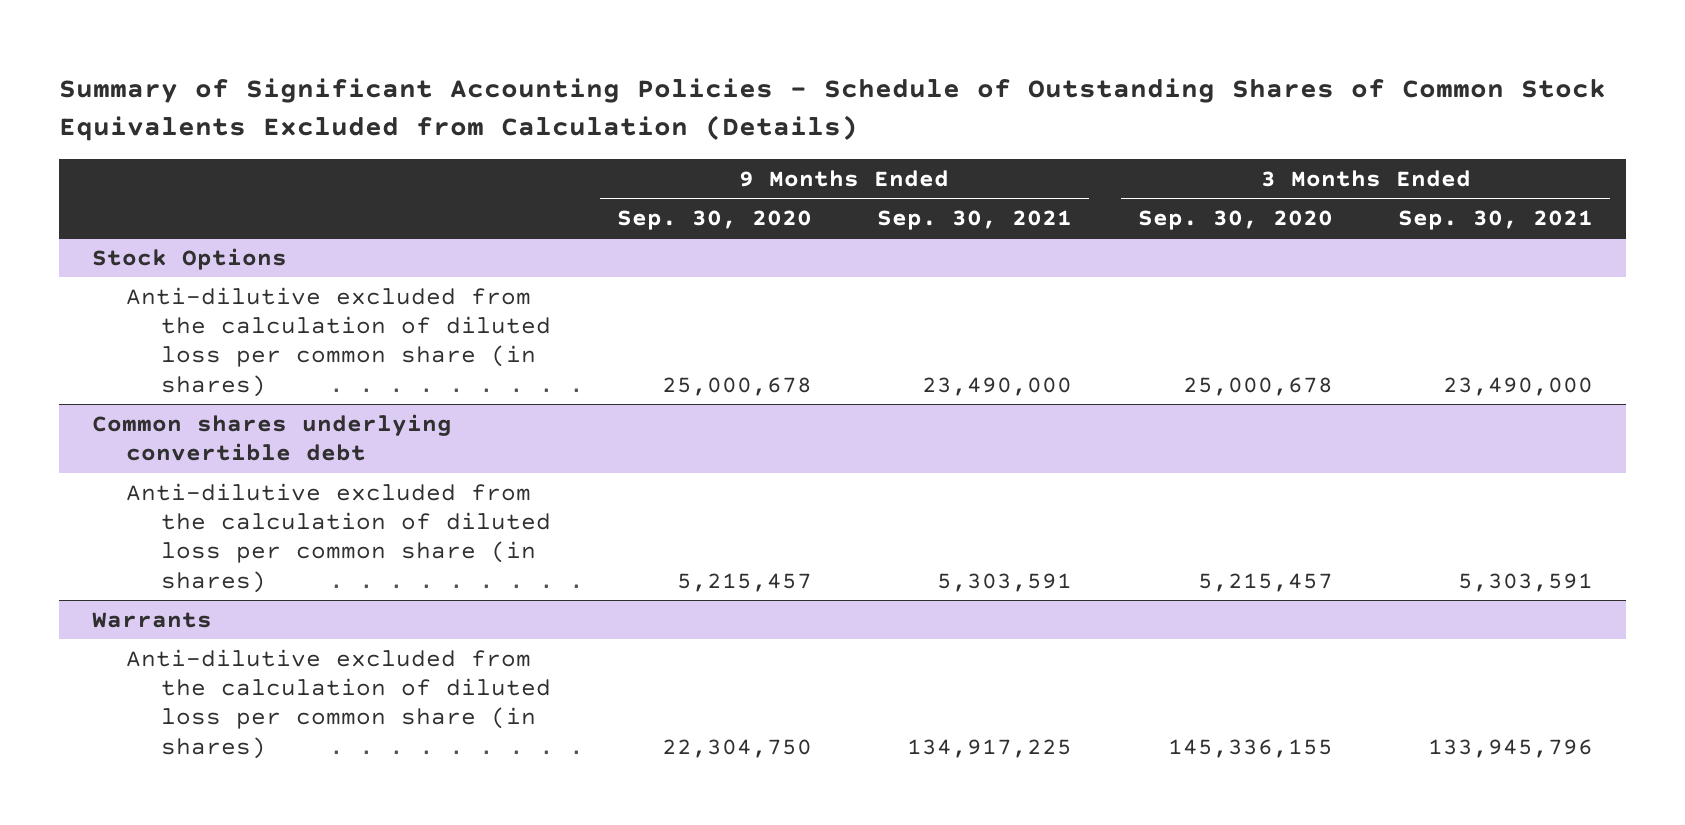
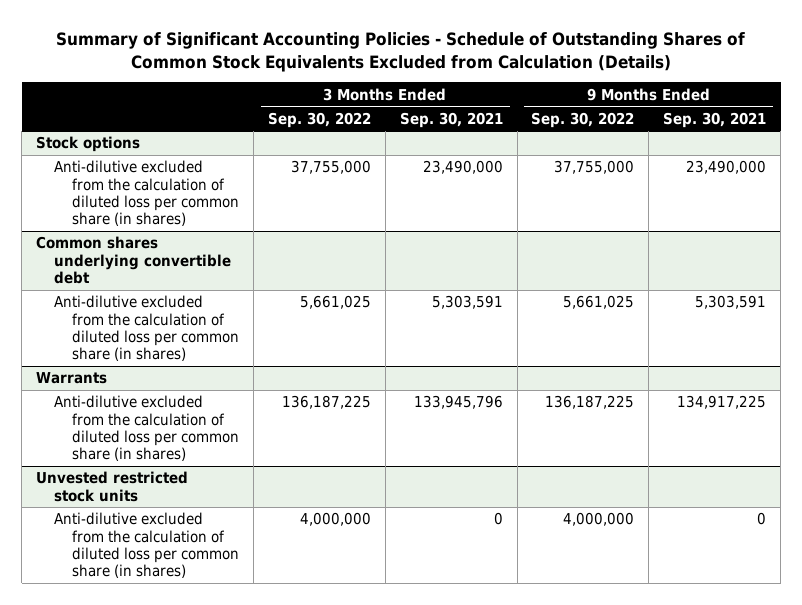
[616,209,812,230] Sep. 30, 2020 -> none
[1137,209,1333,230] Sep. 30, 2020 -> none
none -> [268,111,372,128] Sep. 30, 2022
none -> [531,111,635,128] Sep. 30, 2022
[92,247,288,270] Stock Options -> [35,136,140,153] Stock options
none -> [35,471,188,502] Unvested restricted stock units
none -> [54,512,240,579] Anti-dilutive excluded from the calculation of diluted loss per common share (in shares)

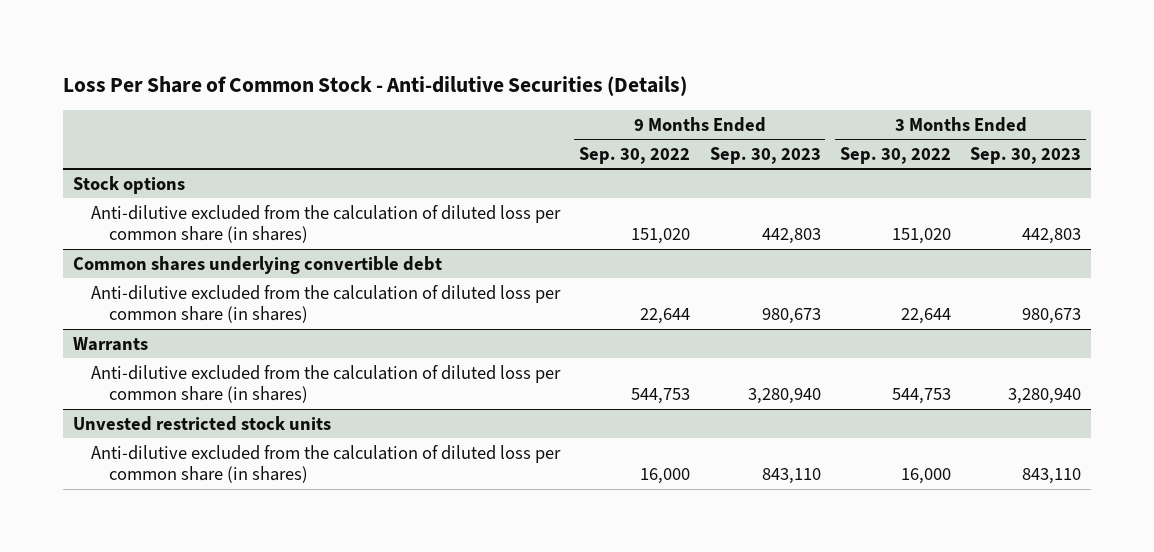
[56,31,746,72] Summary of Significant Accounting Policies - Schedule of Outstanding Shares of Common Stock Equivalents Excluded from Calculation (Details) -> [62,75,687,96] Loss Per Share of Common Stock - Anti-dilutive Securities (Details)
[399,111,503,128] Sep. 30, 2021 -> none
[663,111,767,128] Sep. 30, 2021 -> none
none -> [709,146,821,164] Sep. 30, 2023
none -> [970,146,1082,164] Sep. 30, 2023
[291,160,372,175] 37,755,000 -> [892,228,952,245] 151,020
[554,160,635,175] 37,755,000 -> [631,228,691,245] 151,020
[300,295,372,310] 5,661,025 -> [901,308,952,325] 22,644
[563,295,635,310] 5,661,025 -> [640,308,691,325] 22,644
[282,395,372,410] 136,187,225 -> [892,388,952,405] 544,753
[545,395,635,410] 136,187,225 -> [631,388,691,405] 544,753
[300,512,372,527] 4,000,000 -> [901,468,952,485] 16,000
[563,512,635,527] 4,000,000 -> [640,468,691,485] 16,000

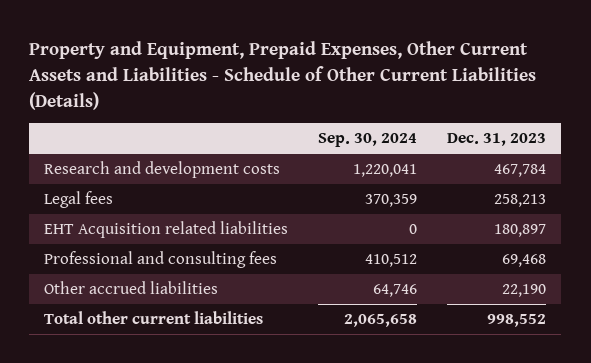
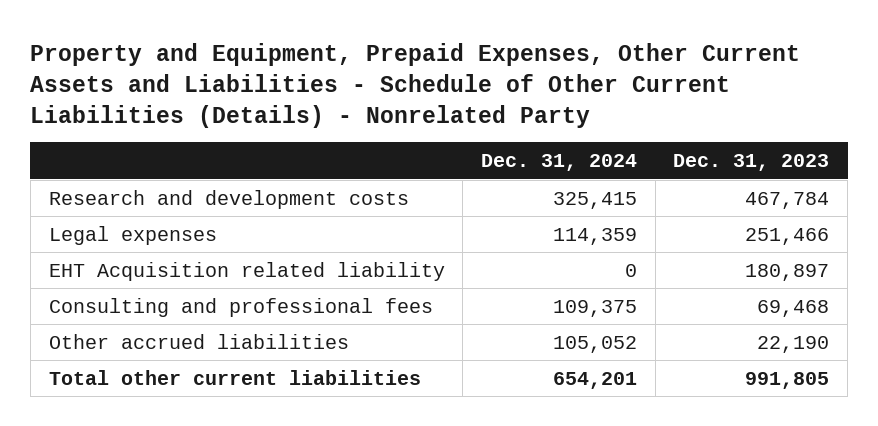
[29,41,537,110] Property and Equipment, Prepaid Expenses, Other Current Assets and Liabilities - Schedule of Other Current Liabilities (Details) -> [30,43,801,128] Property and Equipment, Prepaid Expenses, Other Current Assets and Liabilities - Schedule of Other Current Liabilities (Details) - Nonrelated Party
[318,133,418,148] Sep. 30, 2024 -> none
none -> [481,153,638,171] Dec. 31, 2024
[44,191,114,209] Legal fees -> [48,225,217,245] Legal expenses
[494,194,547,208] 258,213 -> [745,227,830,245] 251,466
[44,221,289,239] EHT Acquisition related liabilities -> [48,261,445,281] EHT Acquisition related liability
[44,251,278,269] Professional and consulting fees -> [48,297,433,317] Consulting and professional fees
[487,314,547,328] 998,552 -> [745,371,830,389] 991,805

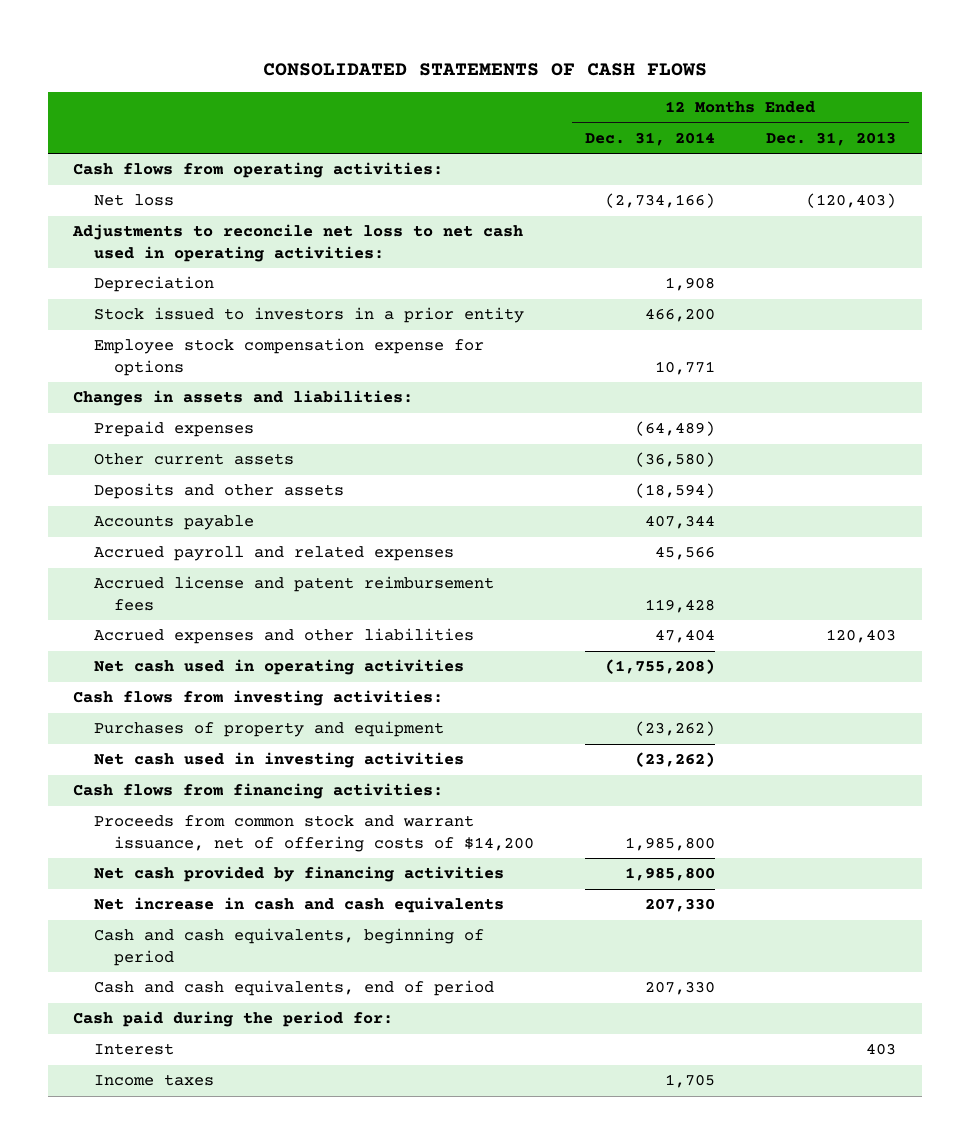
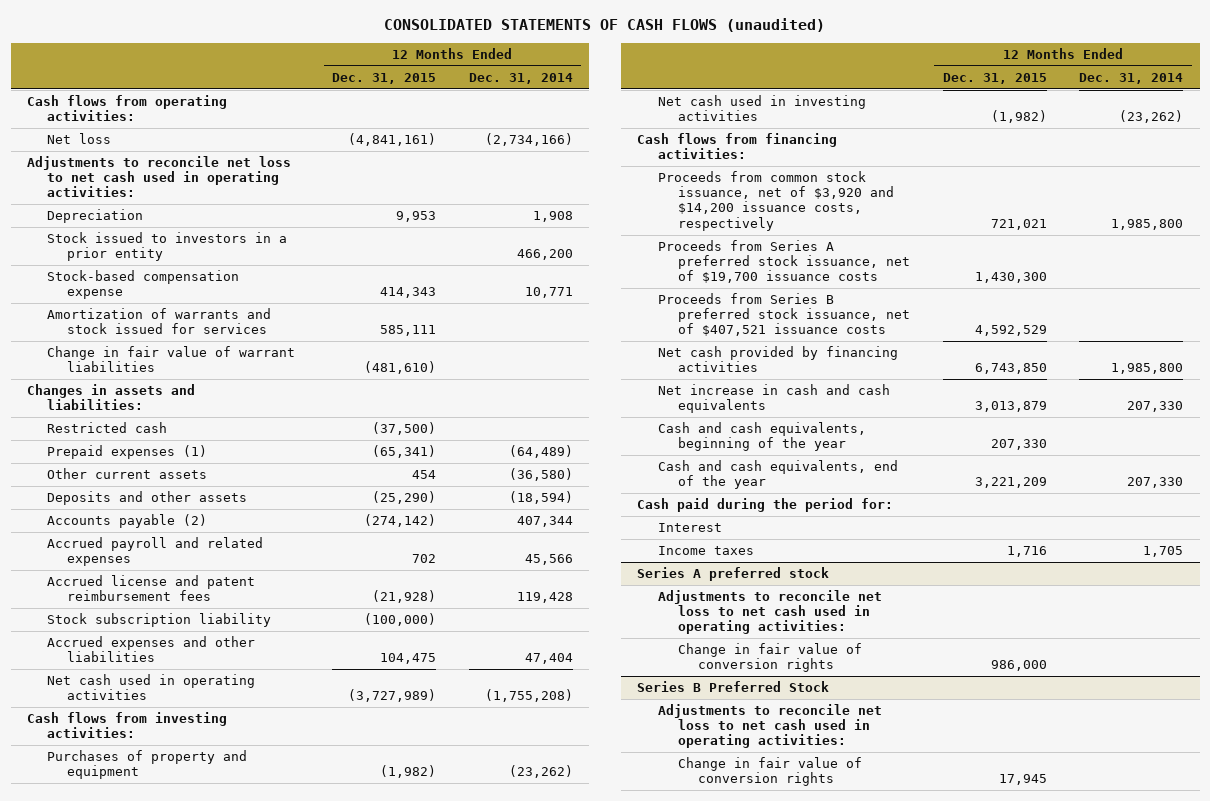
[262,62,707,76] CONSOLIDATED STATEMENTS OF CASH FLOWS -> [384,18,826,33] CONSOLIDATED STATEMENTS OF CASH FLOWS (unaudited)
[766,131,897,146] Dec. 31, 2013 -> none
none -> [332,73,437,85] Dec. 31, 2015
[93,338,484,376] Employee stock compensation expense for options -> [47,270,240,300] Stock-based compensation expense
none -> [47,308,272,335] Amortization of warrants and stock issued for services
none -> [47,346,296,373] Change in fair value of warrant liabilities
none -> [47,422,168,434] Restricted cash
[93,421,254,438] Prepaid expenses -> [47,445,208,460] Prepaid expenses (1)
[93,515,254,531] Accounts payable -> [47,514,208,529] Accounts payable (2)
none -> [47,613,272,628] Stock subscription liability
[93,815,534,852] Proceeds from common stock and warrant issuance, net of offering costs of $14,200 -> [657,171,894,231] Proceeds from common stock issuance, net of $3,920 and $14,200 issuance costs, respectively
none -> [657,240,910,284] Proceeds from Series A preferred stock issuance, net of $19,700 issuance costs
none -> [657,293,910,337] Proceeds from Series B preferred stock issuance, net of $407,521 issuance costs
[93,928,484,966] Cash and cash equivalents, beginning of period -> [657,422,866,452] Cash and cash equivalents, beginning of the year
[93,980,494,997] Cash and cash equivalents, end of period -> [657,460,898,490] Cash and cash equivalents, end of the year
none -> [637,567,830,582] Series A preferred stock
none -> [657,590,882,635] Adjustments to reconcile net loss to net cash used in operating activities:
none -> [677,643,862,673] Change in fair value of conversion rights
none -> [637,681,830,693] Series B Preferred Stock
none -> [657,704,882,749] Adjustments to reconcile net loss to net cash used in operating activities:
none -> [677,757,862,787] Change in fair value of conversion rights

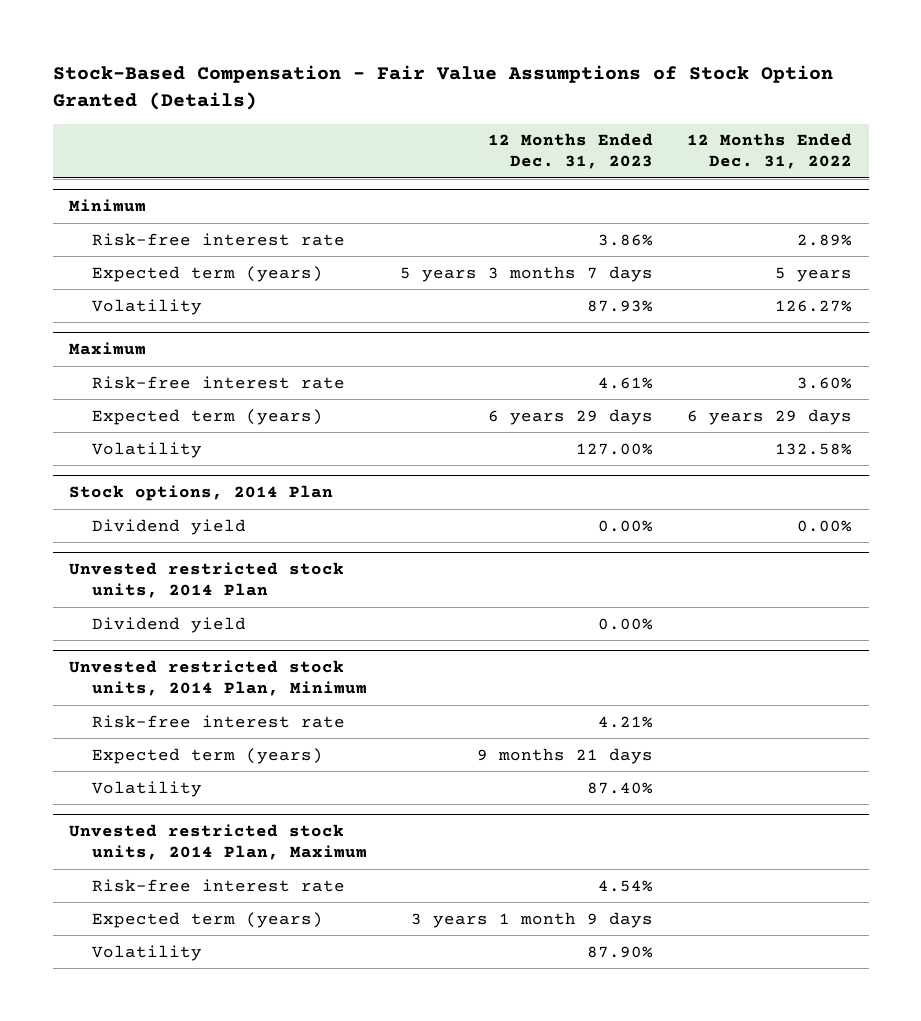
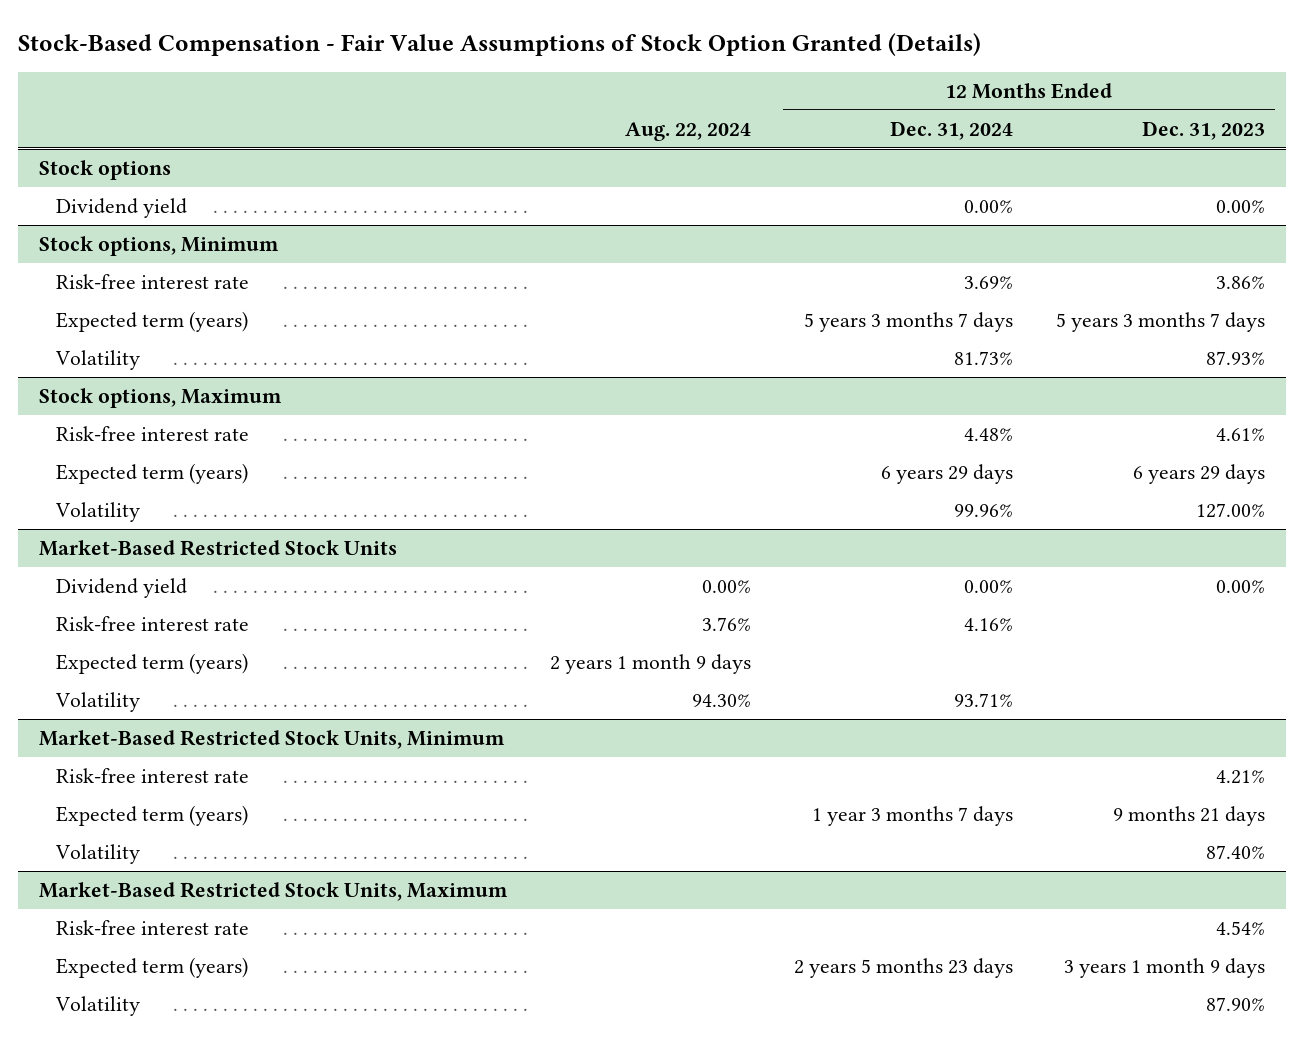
[686,133,852,170] 12 Months Ended Dec. 31, 2022 -> none
none -> [624,121,751,141] Aug. 22, 2024
none -> [889,120,1013,140] Dec. 31, 2024
[69,199,147,213] Minimum -> none
none -> [39,159,172,180] Stock options
none -> [55,197,187,218] Dividend yield
none -> [39,235,280,256] Stock options, Minimum
[69,342,147,356] Maximum -> none
none -> [39,387,283,408] Stock options, Maximum
[69,485,334,502] Stock options, 2014 Plan -> none
[91,518,246,535] Dividend yield -> none
[69,562,345,599] Unvested restricted stock units, 2014 Plan -> none
none -> [39,539,398,556] Market-Based Restricted Stock Units
[69,660,367,697] Unvested restricted stock units, 2014 Plan, Minimum -> none
none -> [55,615,249,631] Risk-free interest rate
none -> [55,652,248,674] Expected term (years)
none -> [54,691,140,712] Volatility
none -> [39,729,506,749] Market-Based Restricted Stock Units, Minimum
[69,824,367,861] Unvested restricted stock units, 2014 Plan, Maximum -> none
none -> [39,881,509,901] Market-Based Restricted Stock Units, Maximum

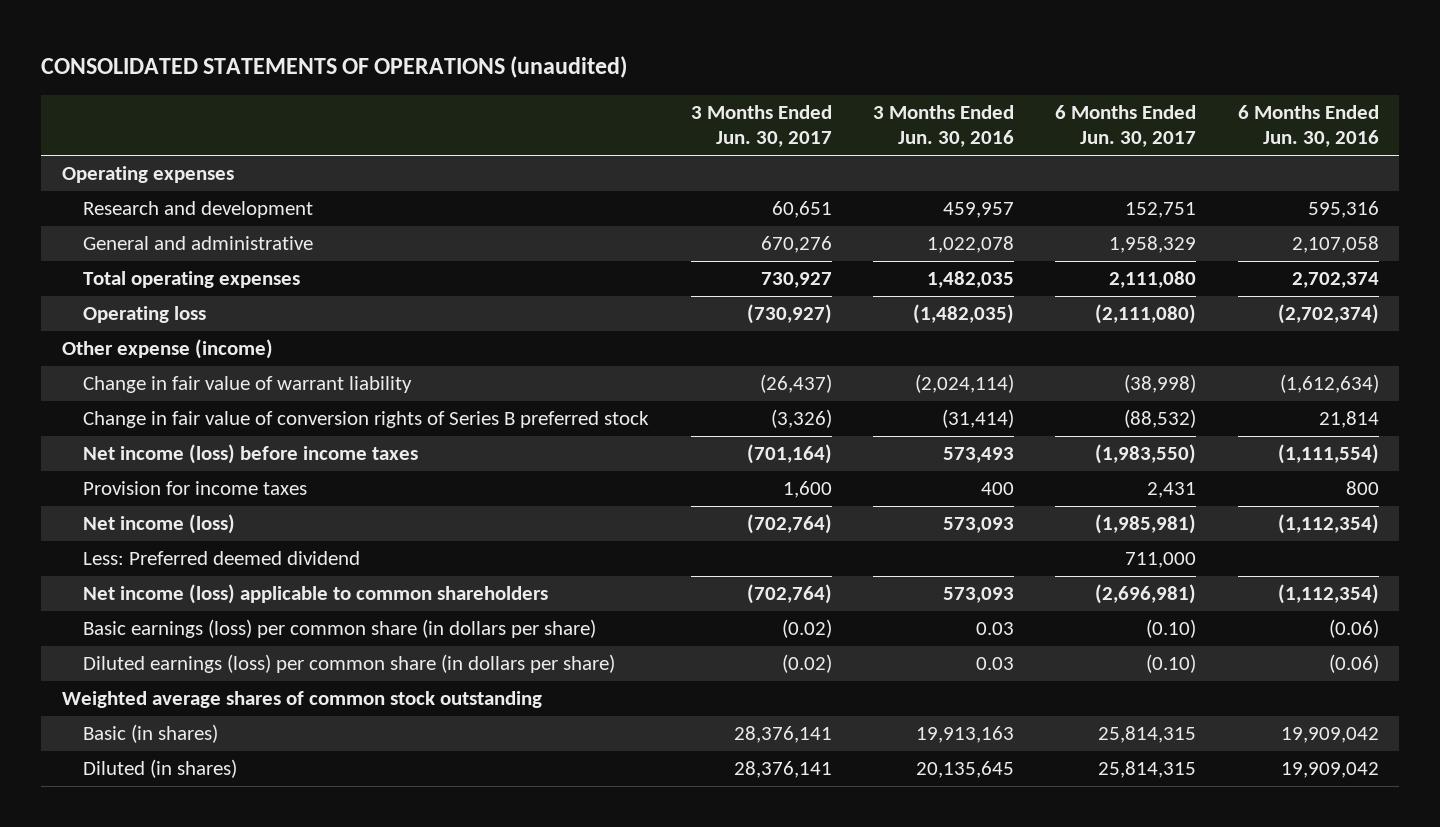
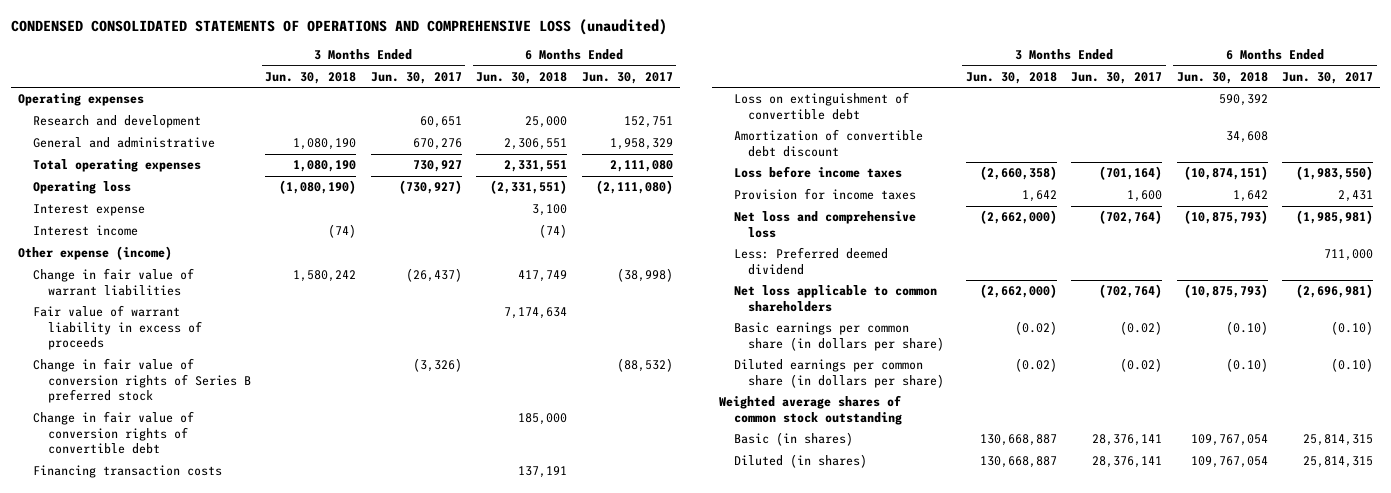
[40,55,627,78] CONSOLIDATED STATEMENTS OF OPERATIONS (unaudited) -> [10,18,667,35] CONDENSED CONSOLIDATED STATEMENTS OF OPERATIONS AND COMPREHENSIVE LOSS (unaudited)
[872,104,1014,148] 3 Months Ended Jun. 30, 2016 -> none
[1237,104,1379,148] 6 Months Ended Jun. 30, 2016 -> none
none -> [265,71,357,84] Jun. 30, 2018
none -> [476,71,568,84] Jun. 30, 2018
none -> [33,204,146,217] Interest expense
none -> [33,225,139,237] Interest income
[83,376,413,394] Change in fair value of warrant liability -> [33,268,195,296] Change in fair value of warrant liabilities
none -> [33,305,202,350] Fair value of warrant liability in excess of proceeds
none -> [33,411,195,454] Change in fair value of conversion rights of convertible debt
none -> [33,465,223,479] Financing transaction costs
none -> [733,92,909,120] Loss on extinguishment of convertible debt
none -> [733,129,923,157] Amortization of convertible debt discount
[83,444,419,465] Net income (loss) before income taxes -> [733,166,902,179] Loss before income taxes
[83,514,236,535] Net income (loss) -> [733,211,916,238] Net loss and comprehensive loss
[83,584,549,605] Net income (loss) applicable to common shareholders -> [733,285,937,312] Net loss applicable to common shareholders
[83,619,597,639] Basic earnings (loss) per common share (in dollars per share) -> [733,322,945,351] Basic earnings per common share (in dollars per share)
[83,654,616,674] Diluted earnings (loss) per common share (in dollars per share) -> [733,359,945,388] Diluted earnings per common share (in dollars per share)

